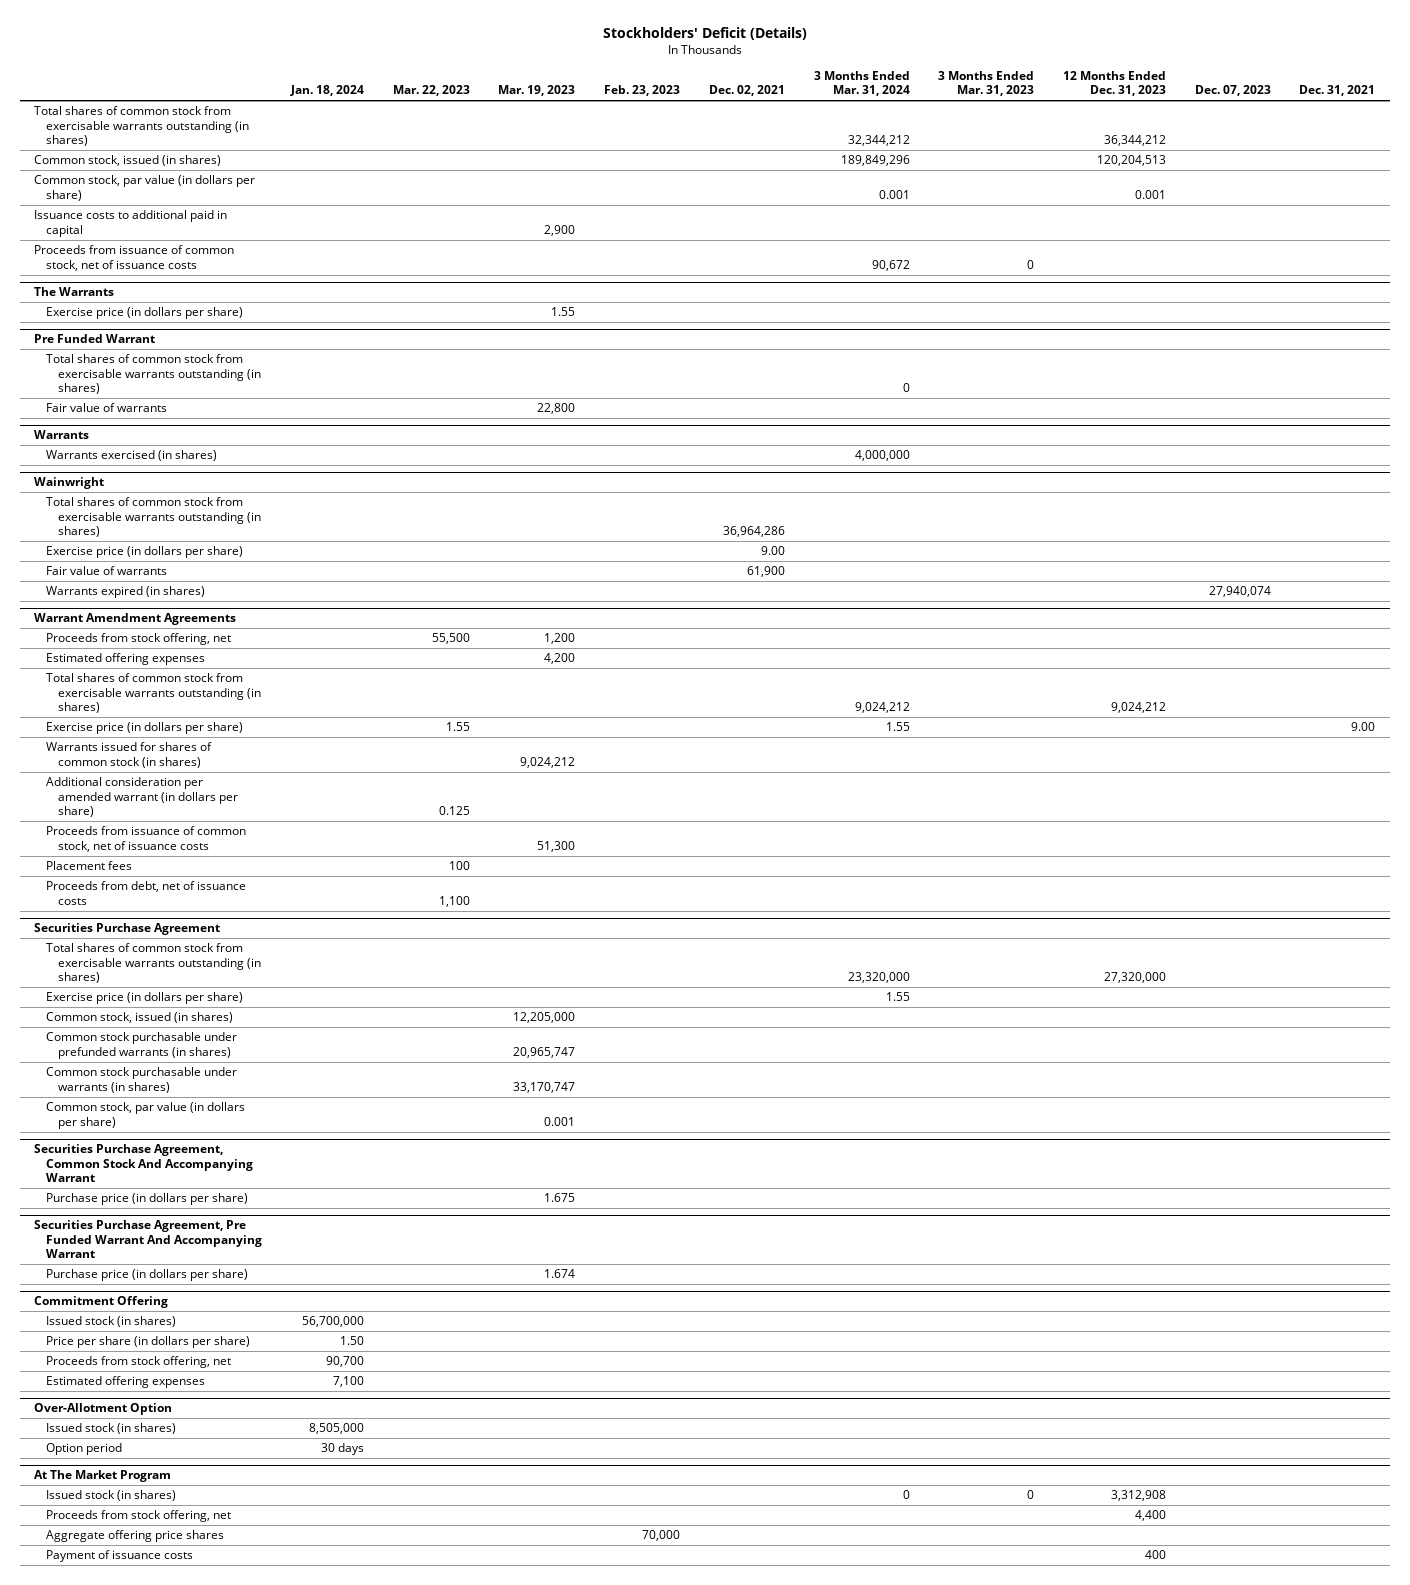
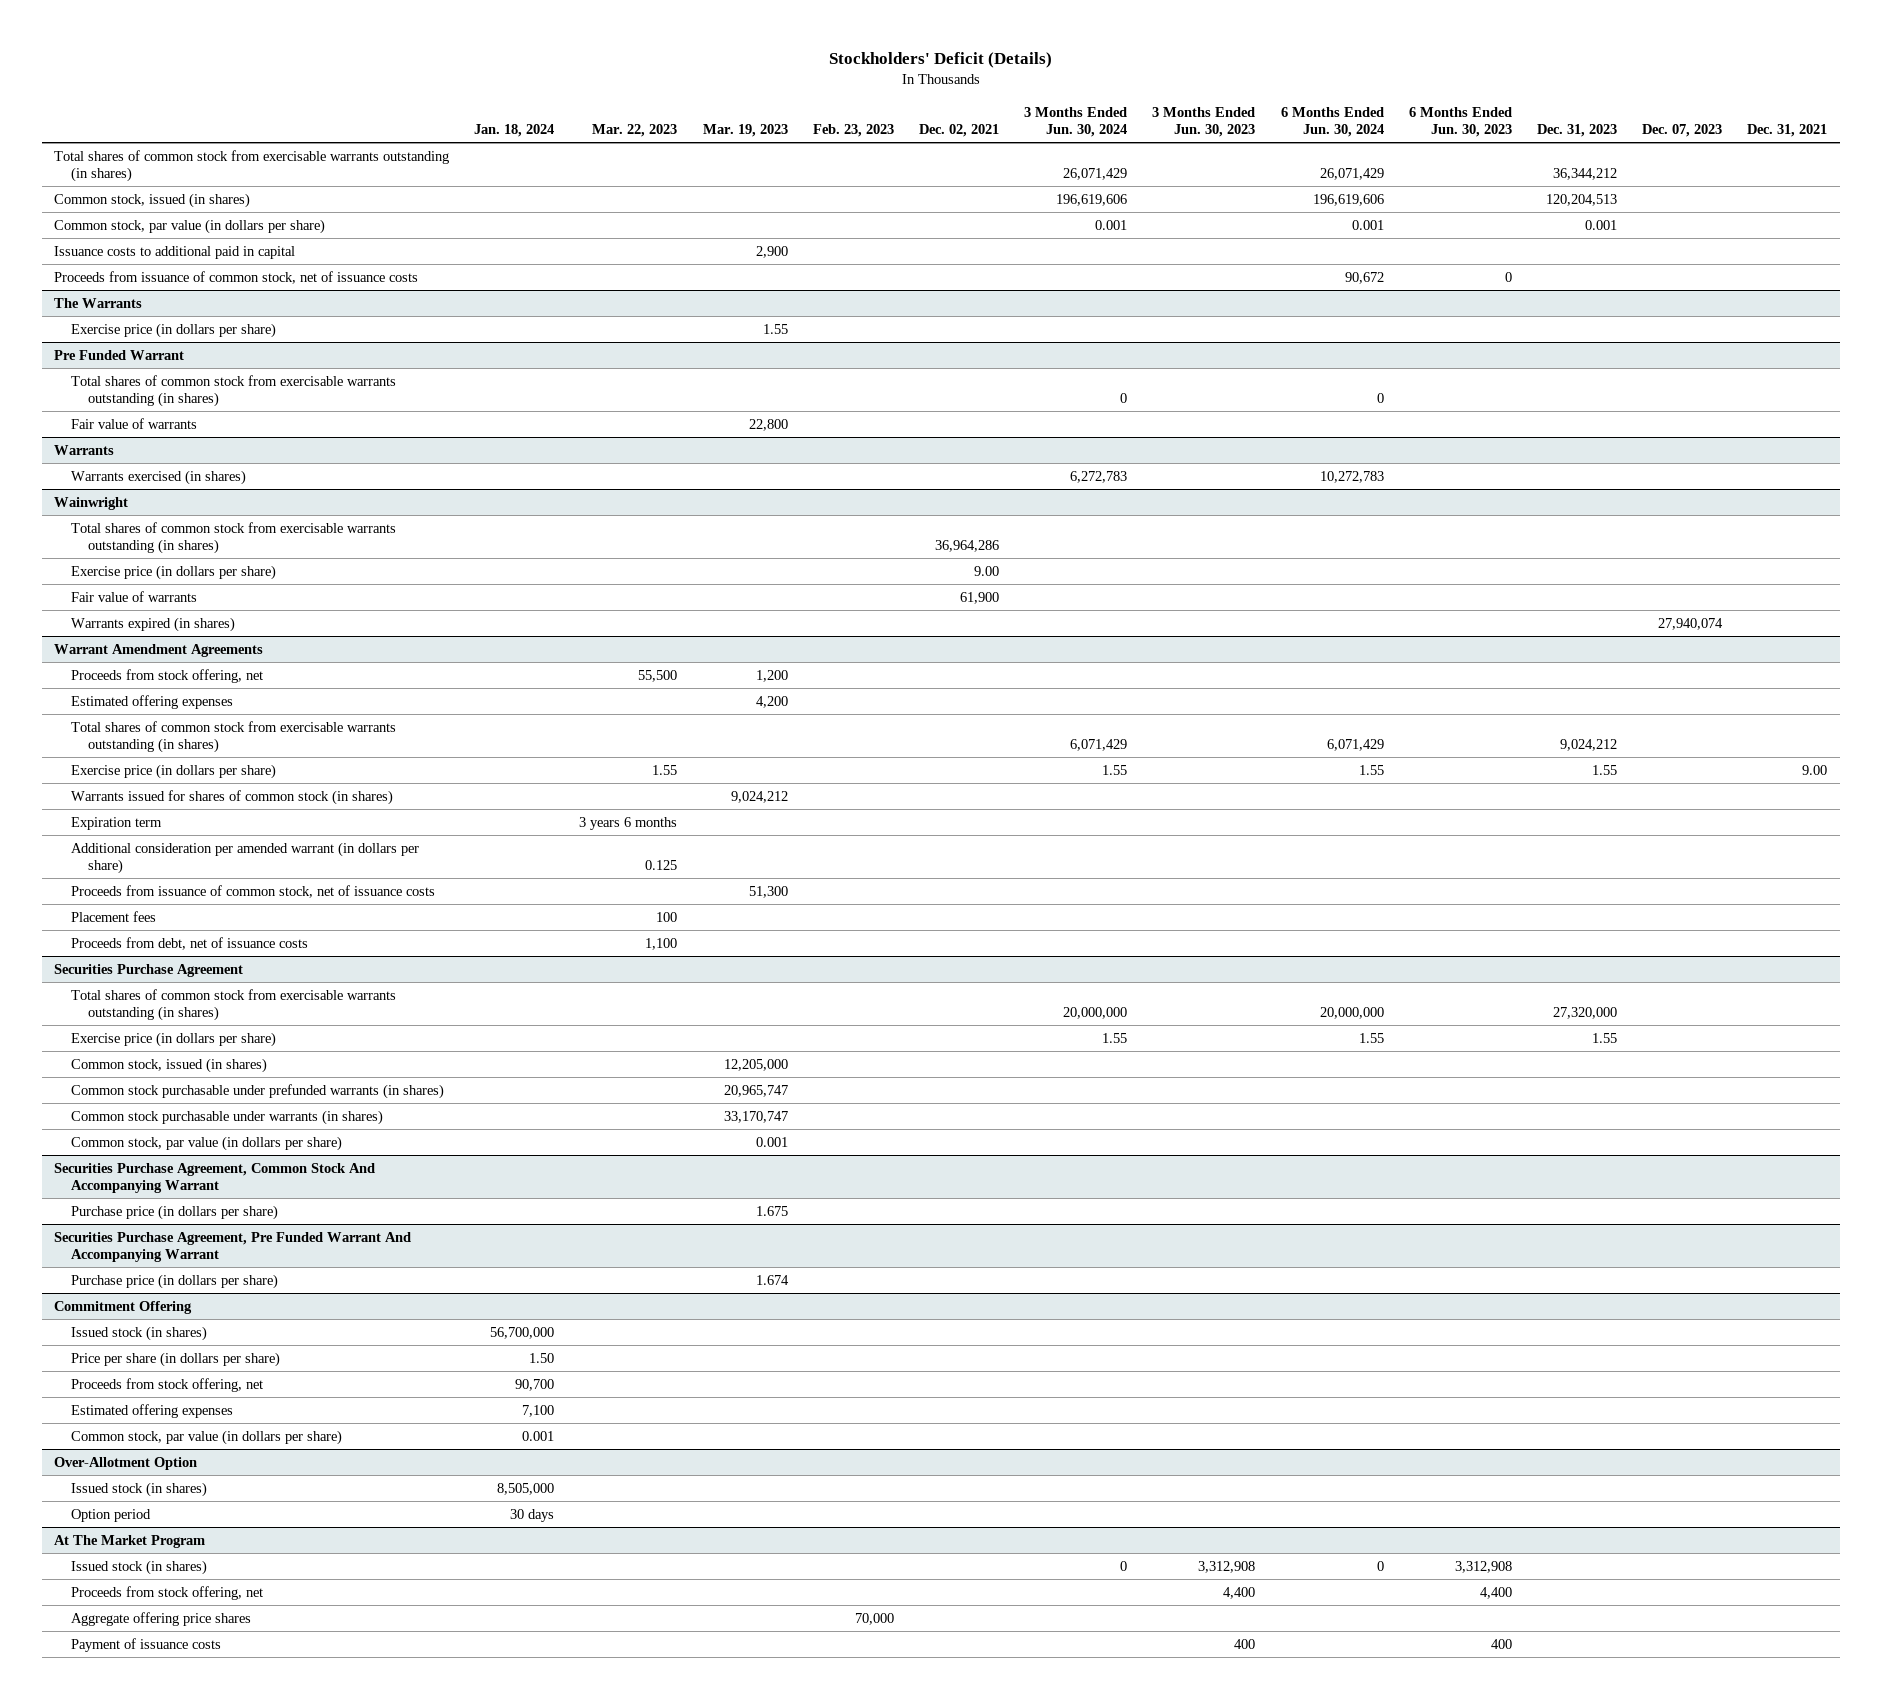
[813,71,910,97] 3 Months Ended Mar. 31, 2024 -> none
[938,71,1035,97] 3 Months Ended Mar. 31, 2023 -> none
[1062,71,1166,97] 12 Months Ended Dec. 31, 2023 -> none
none -> [1024,106,1128,138] 3 Months Ended Jun. 30, 2024
none -> [1152,106,1256,138] 3 Months Ended Jun. 30, 2023
none -> [1280,106,1384,138] 6 Months Ended Jun. 30, 2024
none -> [1408,106,1512,138] 6 Months Ended Jun. 30, 2023
none -> [1536,124,1617,138] Dec. 31, 2023
none -> [71,816,163,830] Expiration term
none -> [71,1429,343,1445] Common stock, par value (in dollars per share)

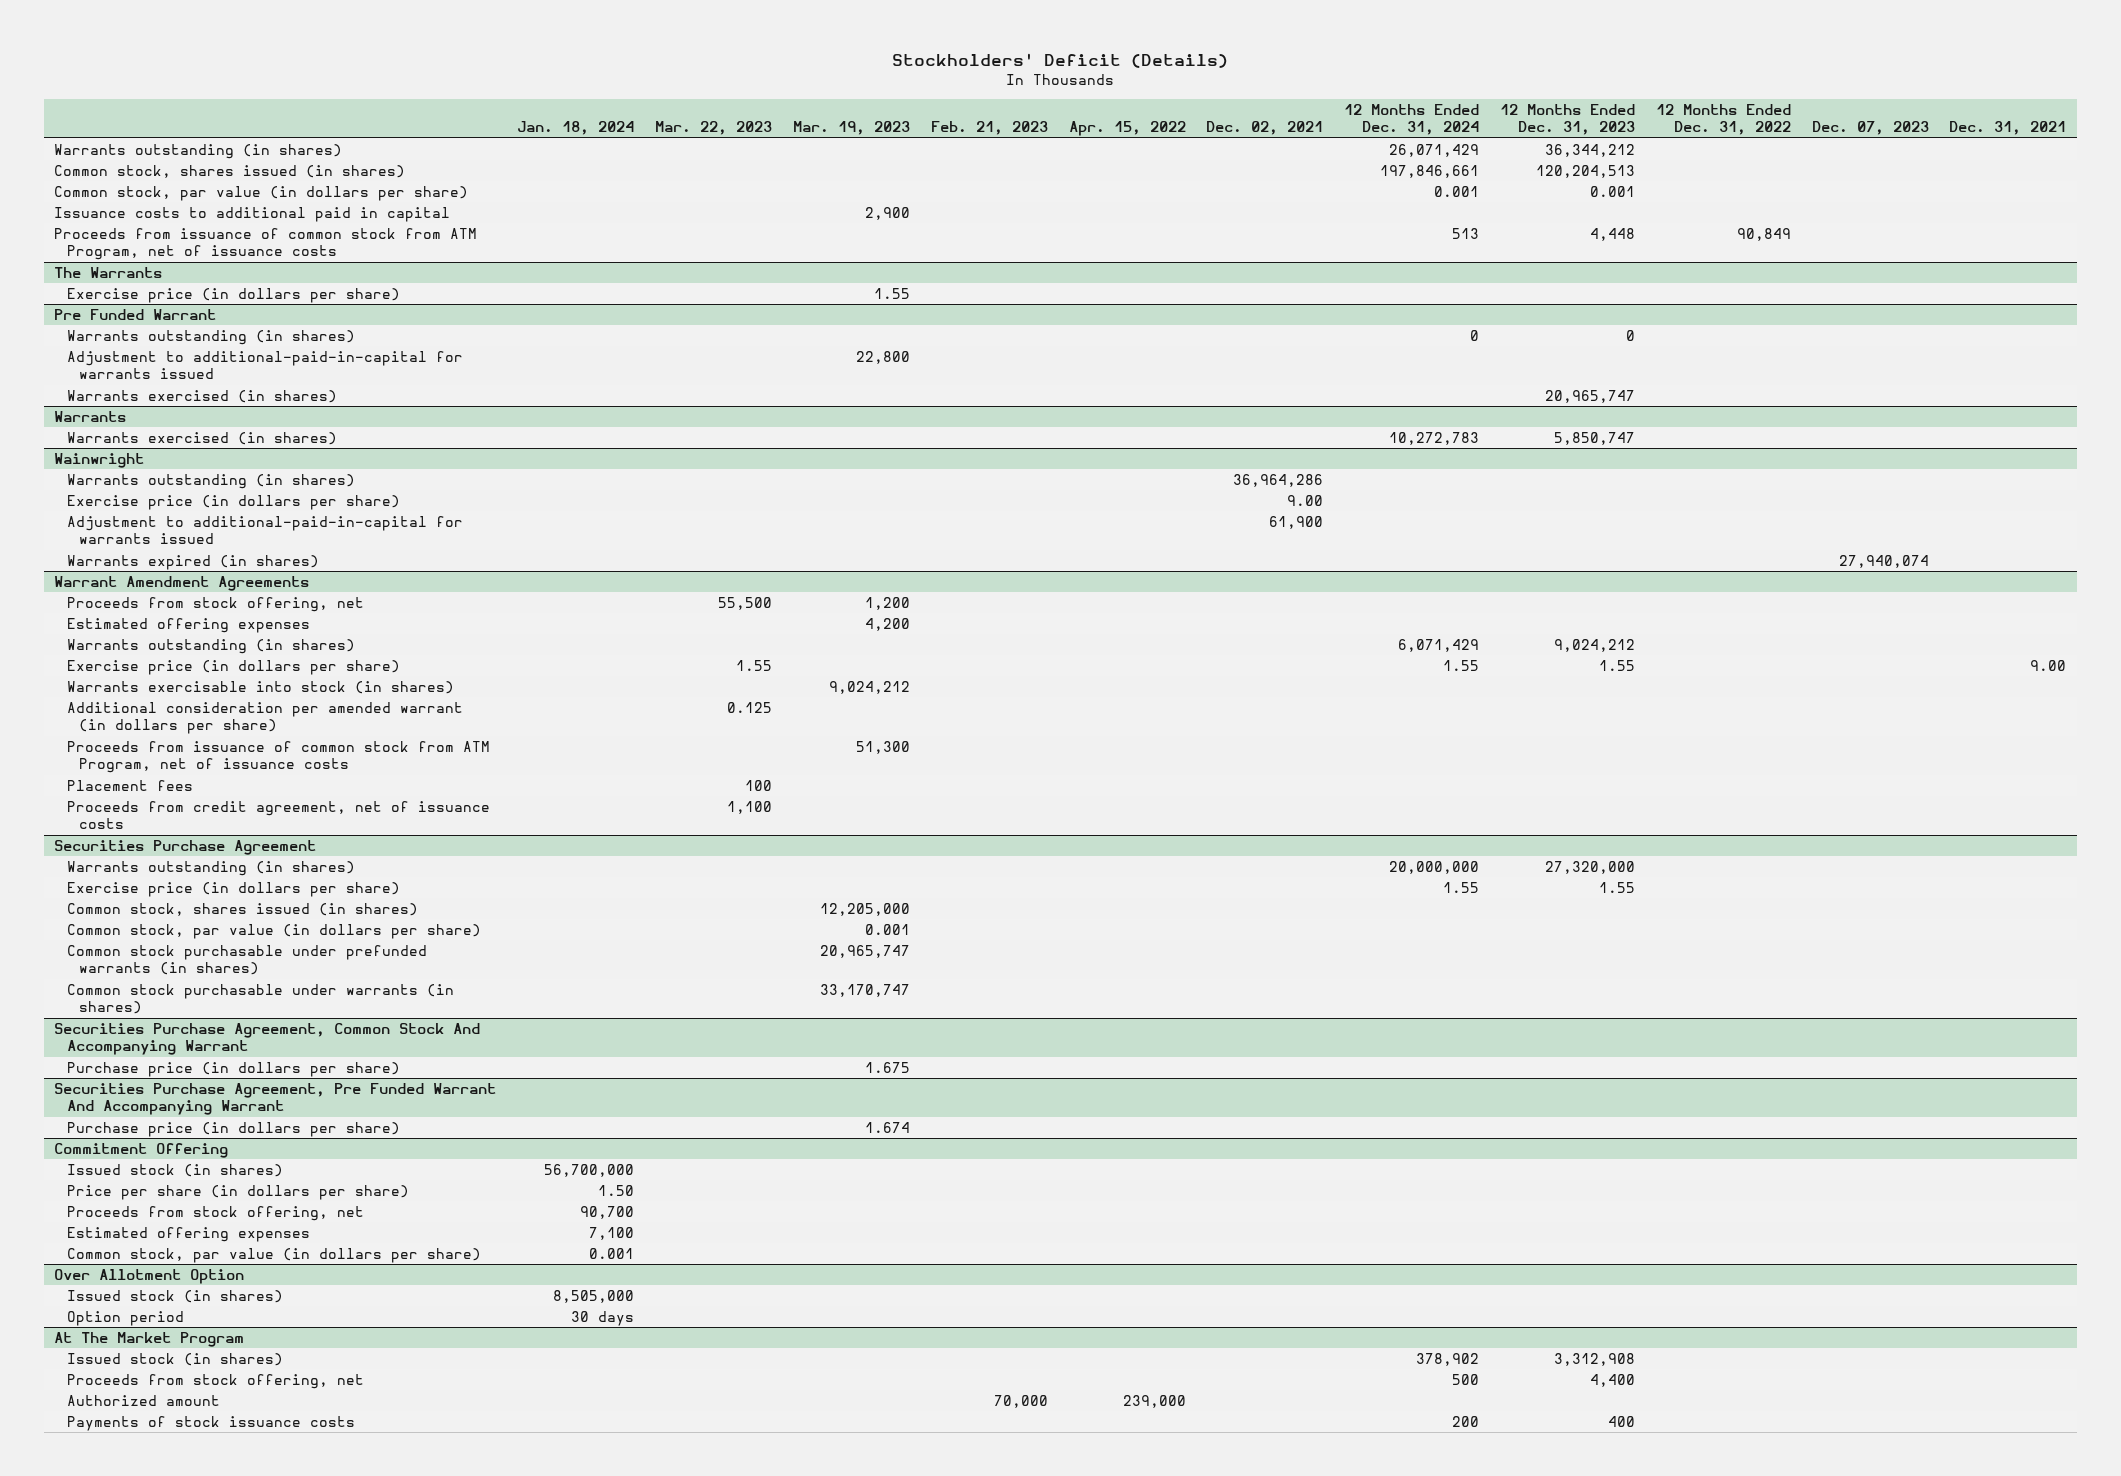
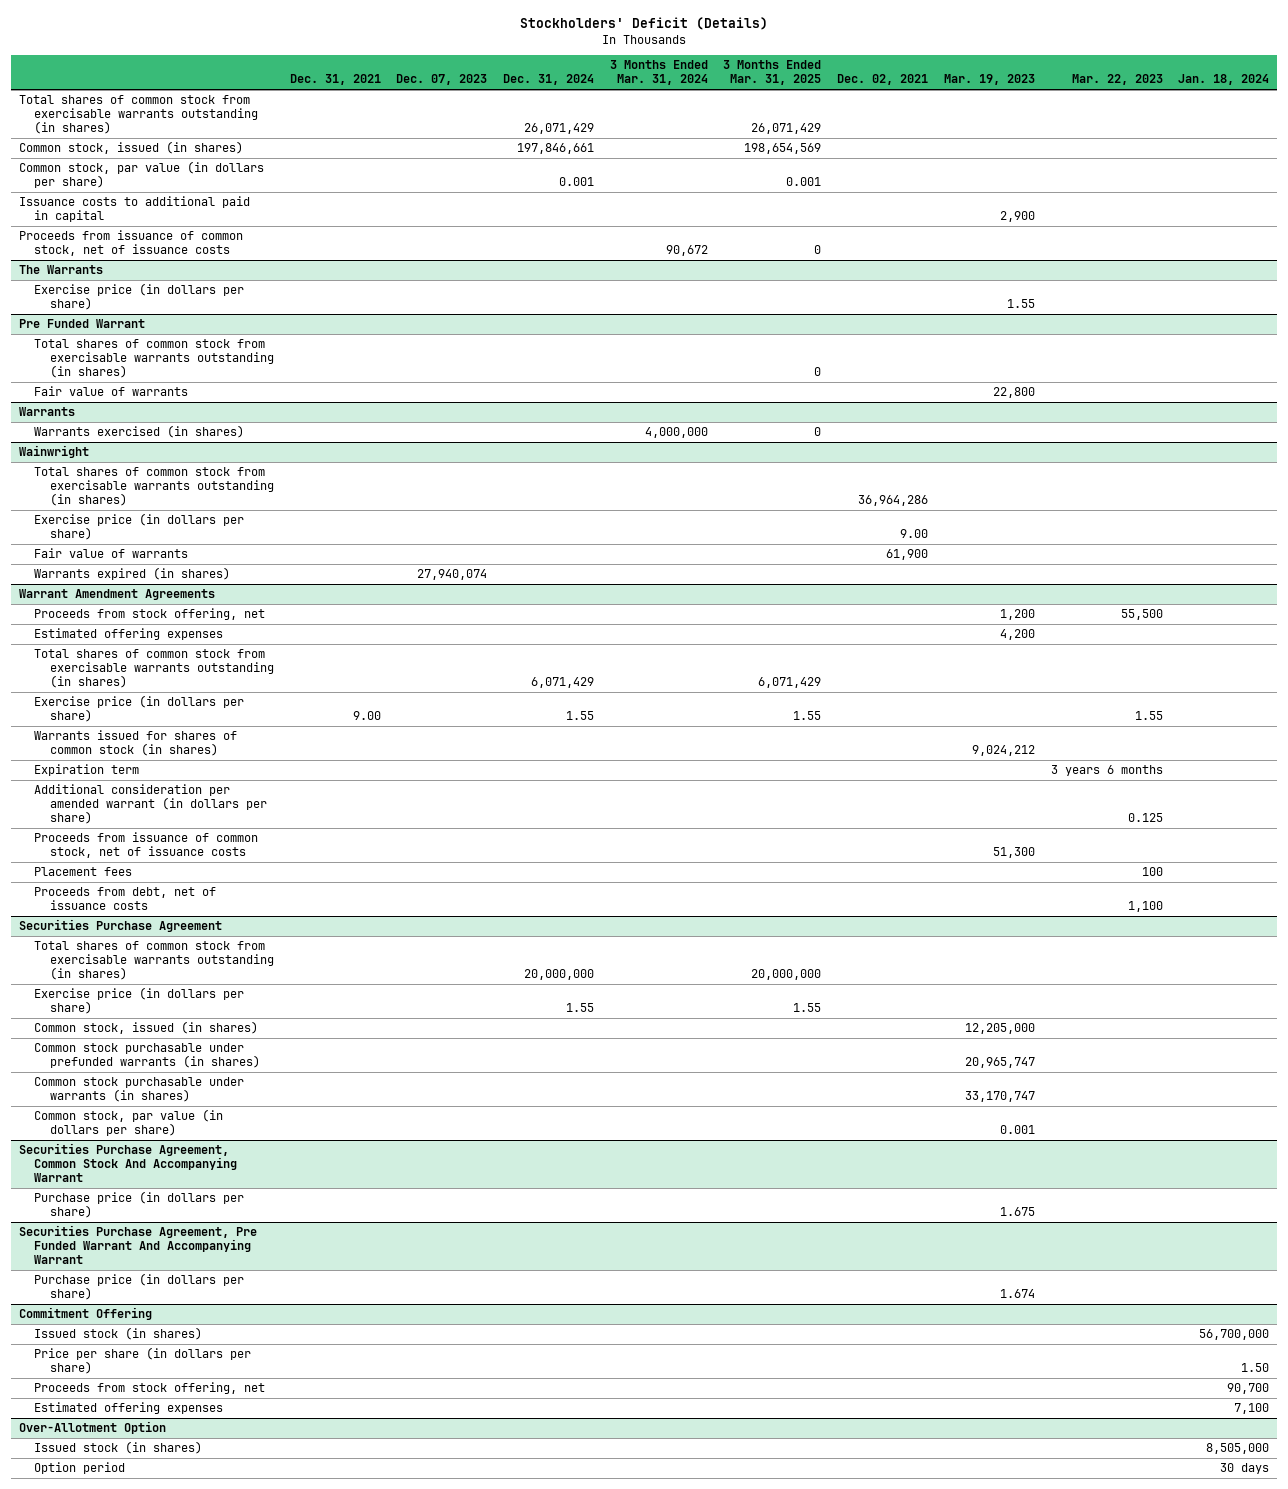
[930,121,1048,136] Feb. 21, 2023 -> none
[1068,121,1186,137] Apr. 15, 2022 -> none
[1344,104,1480,136] 12 Months Ended Dec. 31, 2024 -> none
[1500,104,1636,136] 12 Months Ended Dec. 31, 2023 -> none
[1655,104,1791,136] 12 Months Ended Dec. 31, 2022 -> none
none -> [502,74,594,86] Dec. 31, 2024
none -> [609,60,708,86] 3 Months Ended Mar. 31, 2024
none -> [723,60,822,86] 3 Months Ended Mar. 31, 2025
[54,144,343,160] Warrants outstanding (in shares) -> [18,95,259,135] Total shares of common stock from exercisable warrants outstanding (in shares)
[54,165,406,179] Common stock, shares issued (in shares) -> [18,141,243,155] Common stock, issued (in shares)
[54,228,478,261] Proceeds from issuance of common stock from ATM Program, net of issuance costs -> [18,230,243,257] Proceeds from issuance of common stock, net of issuance costs
[66,390,337,404] Warrants exercised (in shares) -> none
[66,330,355,346] Warrants outstanding (in shares) -> [34,339,274,379] Total shares of common stock from exercisable warrants outstanding (in shares)
[66,351,463,380] Adjustment to additional-paid-in-capital for warrants issued -> [34,386,189,397] Fair value of warrants
[66,474,355,490] Warrants outstanding (in shares) -> [34,467,274,507] Total shares of common stock from exercisable warrants outstanding (in shares)
[66,516,463,545] Adjustment to additional-paid-in-capital for warrants issued -> [34,548,189,559] Fair value of warrants
[66,639,355,655] Warrants outstanding (in shares) -> [34,649,274,689] Total shares of common stock from exercisable warrants outstanding (in shares)
[66,681,454,695] Warrants exercisable into stock (in shares) -> [34,730,238,757] Warrants issued for shares of common stock (in shares)
none -> [34,764,140,777] Expiration term
[66,741,490,774] Proceeds from issuance of common stock from ATM Program, net of issuance costs -> [34,832,259,859] Proceeds from issuance of common stock, net of issuance costs
[66,801,490,830] Proceeds from credit agreement, net of issuance costs -> [34,887,217,911] Proceeds from debt, net of issuance costs
[66,861,355,877] Warrants outstanding (in shares) -> [34,941,274,981] Total shares of common stock from exercisable warrants outstanding (in shares)
[66,903,418,917] Common stock, shares issued (in shares) -> [34,1021,259,1035] Common stock, issued (in shares)
[66,924,481,940] Common stock, par value (in dollars per share) -> [34,1109,224,1137] Common stock, par value (in dollars per share)
[66,1248,481,1264] Common stock, par value (in dollars per share) -> none
[54,1269,245,1285] Over Allotment Option -> [18,1421,166,1435] Over-Allotment Option
[54,1332,245,1348] At The Market Program -> none
[66,1353,283,1367] Issued stock (in shares) -> none
[66,1374,364,1390] Proceeds from stock offering, net -> none
[66,1395,220,1407] Authorized amount -> none
[66,1416,355,1432] Payments of stock issuance costs -> none

